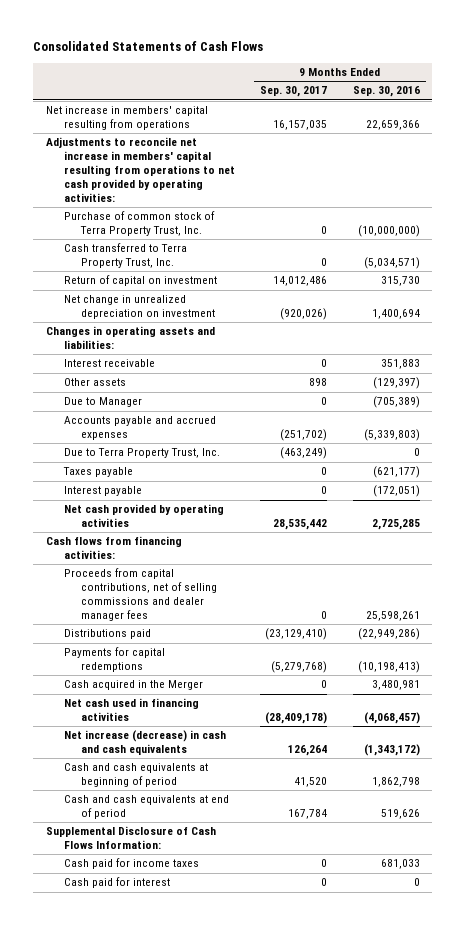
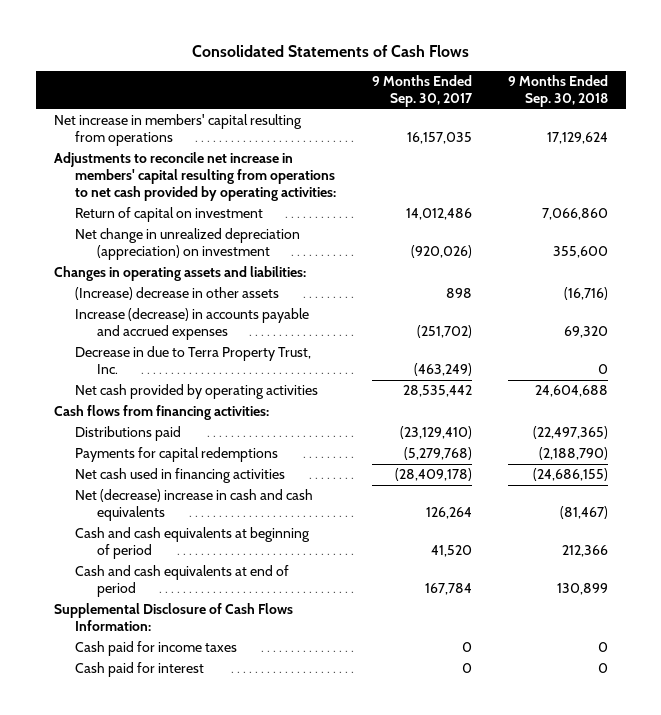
[352,86,420,98] Sep. 30, 2016 -> none
none -> [507,75,608,108] 9 Months Ended Sep. 30, 2018
[63,211,215,237] Purchase of common stock of Terra Property Trust, Inc. -> none
[63,243,187,269] Cash transferred to Terra Property Trust, Inc. -> none
[63,295,216,320] Net change in unrealized depreciation on investment -> [75,228,301,261] Net change in unrealized depreciation (appreciation) on investment
[63,359,155,368] Interest receivable -> none
[63,397,142,408] Due to Manager -> none
[62,467,133,478] Taxes payable -> none
[63,486,142,497] Interest payable -> none
[63,378,126,387] Other assets -> [75,287,280,301] (Increase) decrease in other assets
[63,416,216,441] Accounts payable and accrued expenses -> [75,308,310,341] Increase (decrease) in accounts payable and accrued expenses
[63,448,220,459] Due to Terra Property Trust, Inc. -> [75,346,312,375] Decrease in due to Terra Property Trust, Inc.
[63,568,218,622] Proceeds from capital contributions, net of selling commissions and dealer manager fees -> none
[63,680,203,691] Cash acquired in the Merger -> none
[63,730,226,756] Net increase (decrease) in cash and cash equivalents -> [75,489,314,522] Net (decrease) increase in cash and cash equivalents

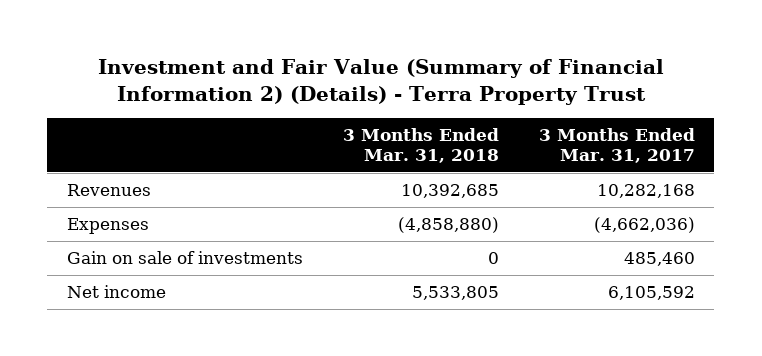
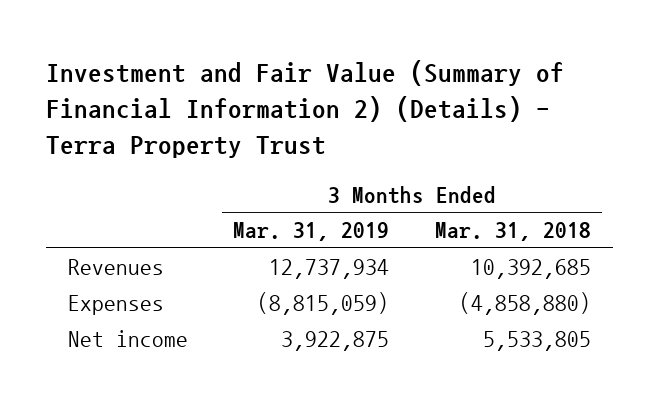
[538,127,695,164] 3 Months Ended Mar. 31, 2017 -> none
none -> [233,222,390,242] Mar. 31, 2019
[67,251,304,265] Gain on sale of investments -> none

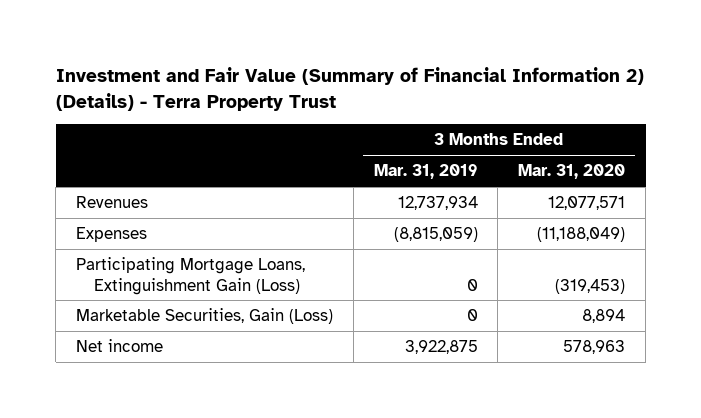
[434,222,591,242] Mar. 31, 2018 -> none
none -> [518,164,626,180] Mar. 31, 2020
none -> [75,257,305,295] Participating Mortgage Loans, Extinguishment Gain (Loss)
none -> [75,308,333,325] Marketable Securities, Gain (Loss)

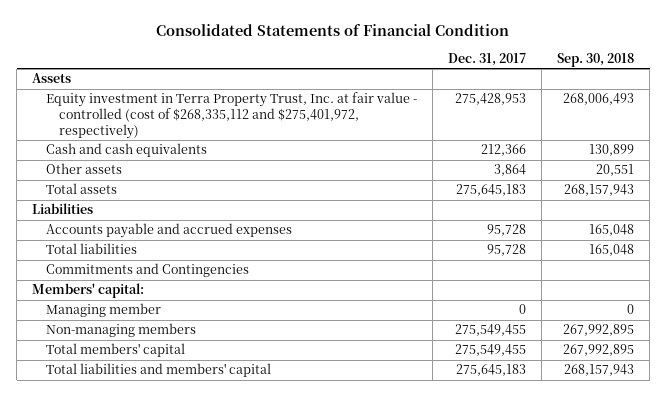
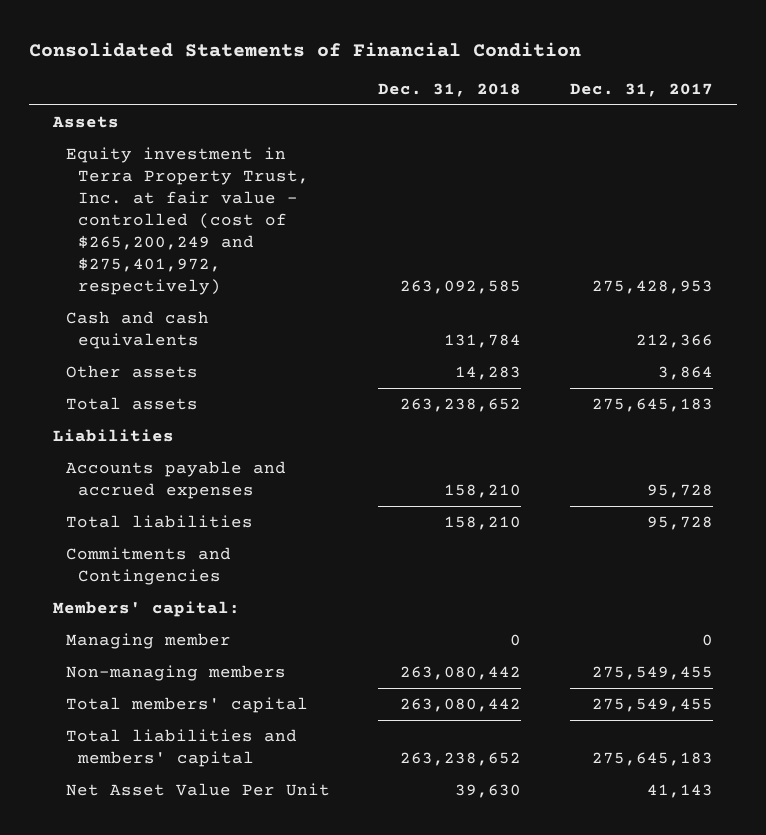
[556,52,634,67] Sep. 30, 2018 -> none
none -> [378,83,522,98] Dec. 31, 2018
[45,92,417,139] Equity investment in Terra Property Trust, Inc. at fair value - controlled (cost of $268,335,112 and $275,401,972, respectively) -> [65,146,310,295] Equity investment in Terra Property Trust, Inc. at fair value - controlled (cost of $265,200,249 and $275,401,972, respectively)
none -> [65,782,330,796] Net Asset Value Per Unit

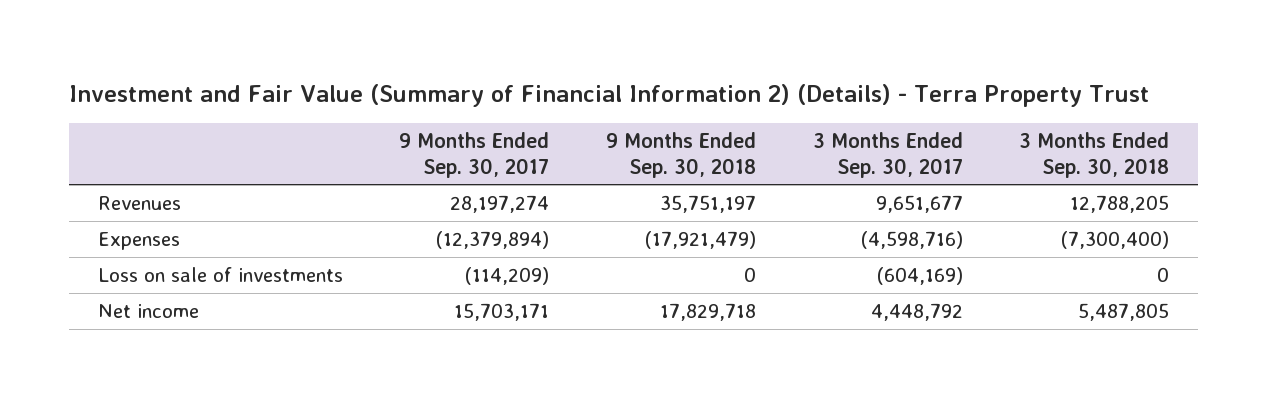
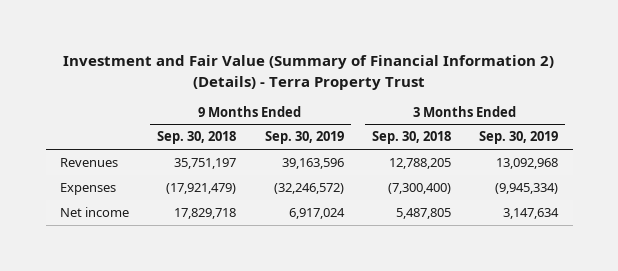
[399,132,550,178] 9 Months Ended Sep. 30, 2017 -> none
[812,132,963,178] 3 Months Ended Sep. 30, 2017 -> none
none -> [264,131,344,145] Sep. 30, 2019
none -> [479,131,559,145] Sep. 30, 2019
[97,267,343,283] Loss on sale of investments -> none

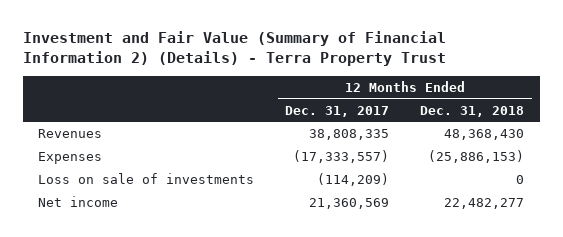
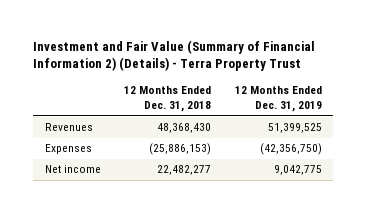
[285,105,390,117] Dec. 31, 2017 -> none
none -> [234,86,322,113] 12 Months Ended Dec. 31, 2019
[38,173,255,185] Loss on sale of investments -> none

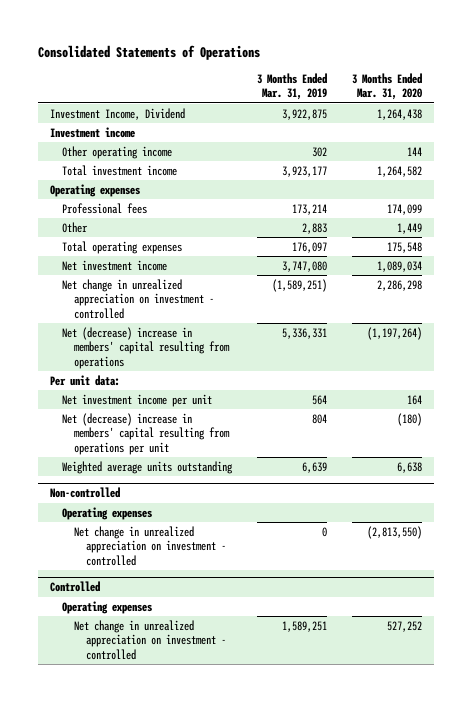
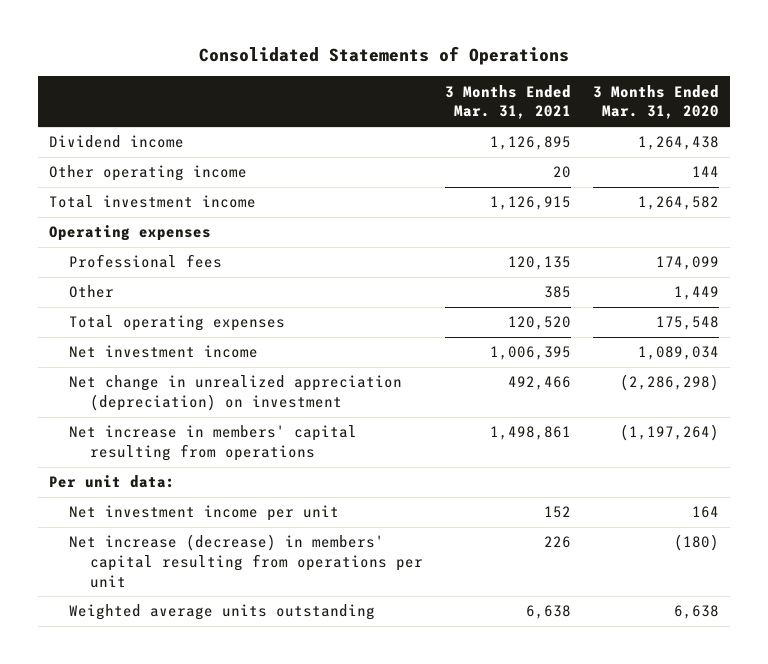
[256,72,327,101] 3 Months Ended Mar. 31, 2019 -> none
none -> [444,84,571,120] 3 Months Ended Mar. 31, 2021
[50,126,136,138] Investment income -> none
[50,107,186,120] Investment Income, Dividend -> [48,135,184,149] Dividend income
[62,278,215,319] Net change in unrealized appreciation on investment - controlled -> [69,375,403,411] Net change in unrealized appreciation (depreciation) on investment
[376,279,422,291] 2,286,298 -> [620,374,720,392] (2,286,298)
[62,326,231,369] Net (decrease) increase in members' capital resulting from operations -> [69,425,358,461] Net increase in members' capital resulting from operations
[62,412,231,455] Net (decrease) increase in members' capital resulting from operations per unit -> [69,534,423,588] Net increase (decrease) in members' capital resulting from operations per unit
[50,487,121,499] Non-controlled -> none
[62,506,153,520] Operating expenses -> none
[74,525,227,566] Net change in unrealized appreciation on investment - controlled -> none
[50,581,101,593] Controlled -> none
[62,600,153,614] Operating expenses -> none
[74,619,227,660] Net change in unrealized appreciation on investment - controlled -> none

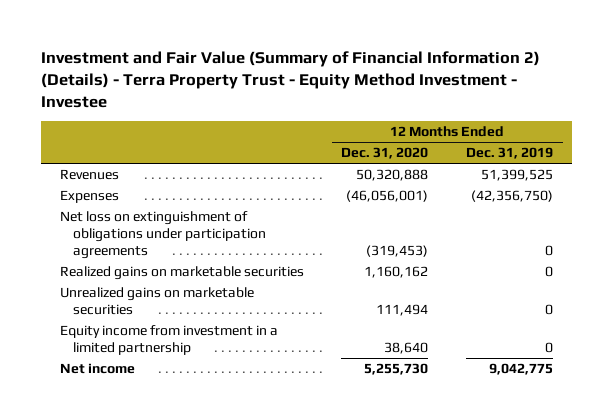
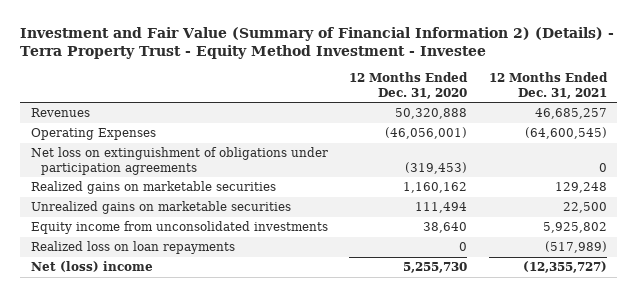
[466,147,554,160] Dec. 31, 2019 -> none
none -> [488,72,608,99] 12 Months Ended Dec. 31, 2021
[59,190,119,204] Expenses -> [30,128,156,141] Operating Expenses
[59,325,278,355] Equity income from investment in a limited partnership -> [30,221,328,235] Equity income from unconsolidated investments
none -> [30,241,235,255] Realized loss on loan repayments
[59,363,135,375] Net income -> [30,261,153,273] Net (loss) income

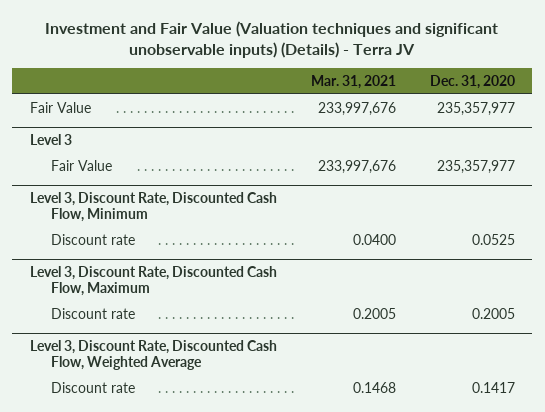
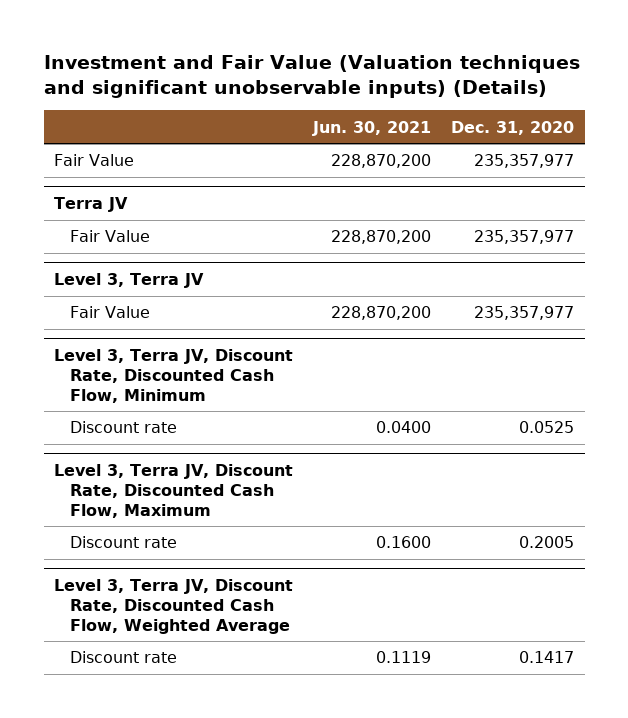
[45,20,499,58] Investment and Fair Value (Valuation techniques and significant unobservable inputs) (Details) - Terra JV -> [43,55,580,99] Investment and Fair Value (Valuation techniques and significant unobservable inputs) (Details)
[310,74,396,89] Mar. 31, 2021 -> none
none -> [312,120,432,136] Jun. 30, 2021
[29,134,72,146] Level 3 -> none
none -> [54,197,129,213] Terra JV
none -> [54,273,205,289] Level 3, Terra JV
none -> [70,306,151,319] Fair Value
[29,192,277,223] Level 3, Discount Rate, Discounted Cash Flow, Minimum -> [54,349,294,403] Level 3, Terra JV, Discount Rate, Discounted Cash Flow, Minimum
[29,266,277,297] Level 3, Discount Rate, Discounted Cash Flow, Maximum -> [54,464,294,518] Level 3, Terra JV, Discount Rate, Discounted Cash Flow, Maximum
[29,340,277,371] Level 3, Discount Rate, Discounted Cash Flow, Weighted Average -> [54,579,294,634] Level 3, Terra JV, Discount Rate, Discounted Cash Flow, Weighted Average

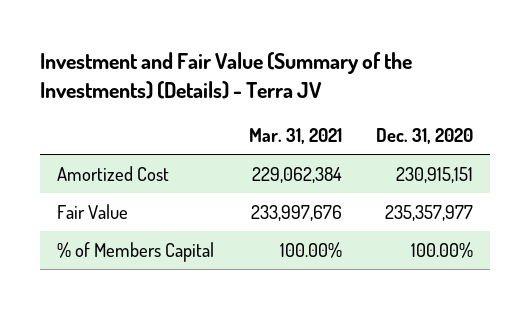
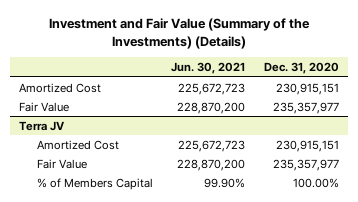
[40,51,413,99] Investment and Fair Value (Summary of the Investments) (Details) - Terra JV -> [48,18,310,49] Investment and Fair Value (Summary of the Investments) (Details)
[248,128,342,145] Mar. 31, 2021 -> none
none -> [171,62,246,75] Jun. 30, 2021
none -> [19,120,66,131] Terra JV
none -> [36,139,119,150] Amortized Cost
none -> [36,158,87,169] Fair Value

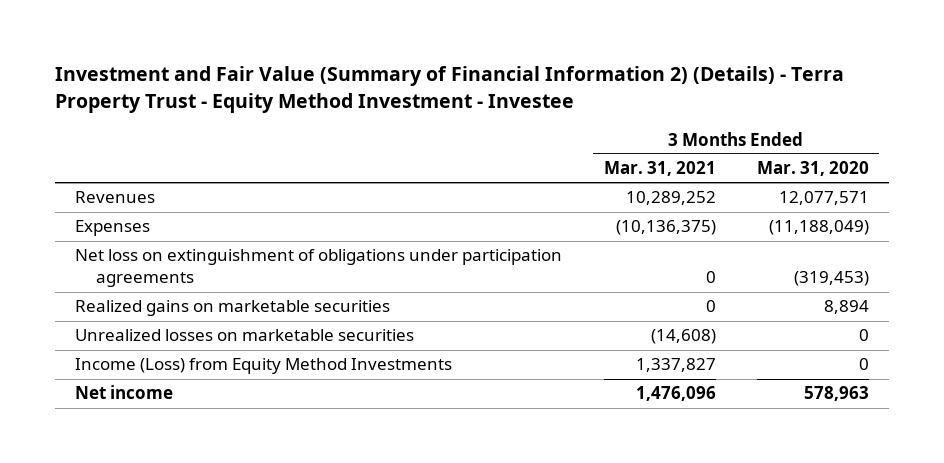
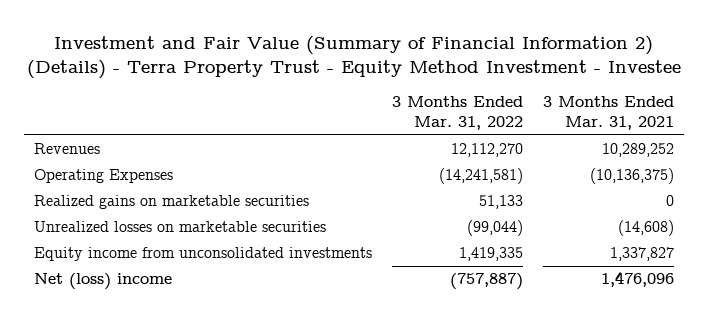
[756,161,869,177] Mar. 31, 2020 -> none
none -> [392,96,524,131] 3 Months Ended Mar. 31, 2022
[75,249,563,288] Net loss on extinguishment of obligations under participation agreements -> none
[75,220,151,237] Expenses -> [34,169,174,184] Operating Expenses
[75,358,453,375] Income (Loss) from Equity Method Investments -> [34,247,373,262] Equity income from unconsolidated investments
[75,385,174,400] Net income -> [34,273,173,291] Net (loss) income

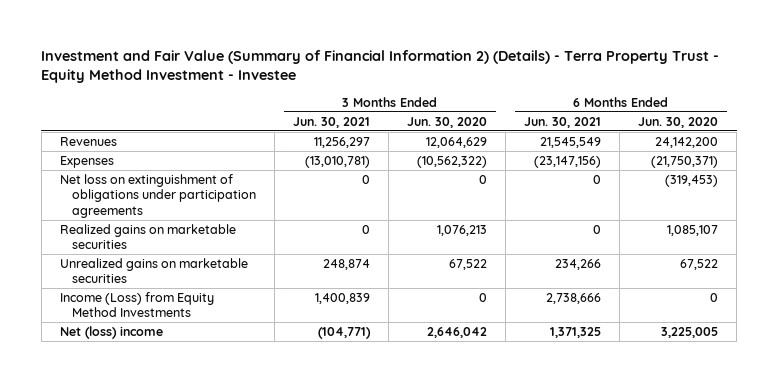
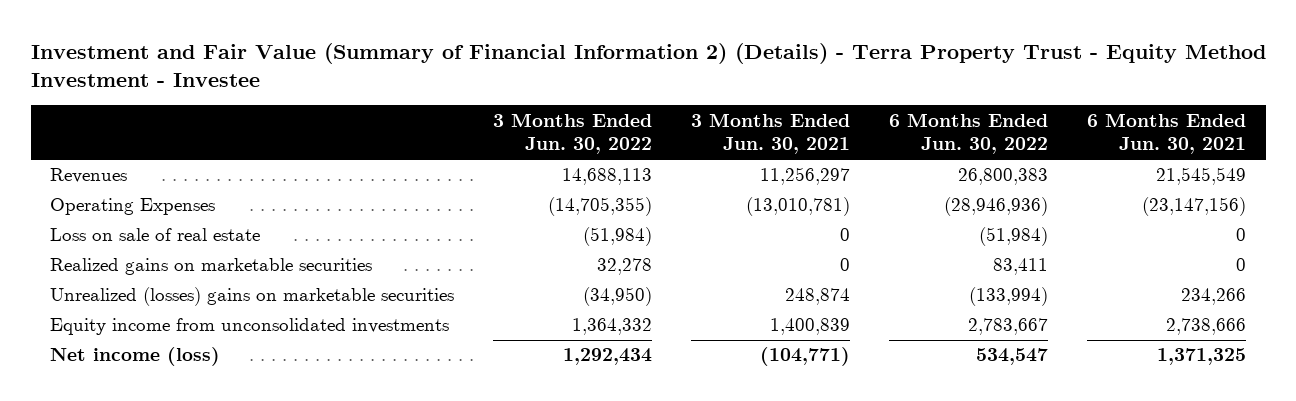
[407,116,488,128] Jun. 30, 2020 -> none
[638,116,719,128] Jun. 30, 2020 -> none
none -> [493,112,653,155] 3 Months Ended Jun. 30, 2022
none -> [889,112,1049,155] 6 Months Ended Jun. 30, 2022
[59,173,257,218] Net loss on extinguishment of obligations under participation agreements -> none
[59,155,114,168] Expenses -> [50,198,216,216] Operating Expenses
none -> [50,228,261,242] Loss on sale of real estate
[59,257,248,284] Unrealized gains on marketable securities -> [50,287,455,307] Unrealized (losses) gains on marketable securities
[59,291,214,318] Income (Loss) from Equity Method Investments -> [50,318,450,336] Equity income from unconsolidated investments
[59,325,163,339] Net (loss) income -> [50,347,221,367] Net income (loss)

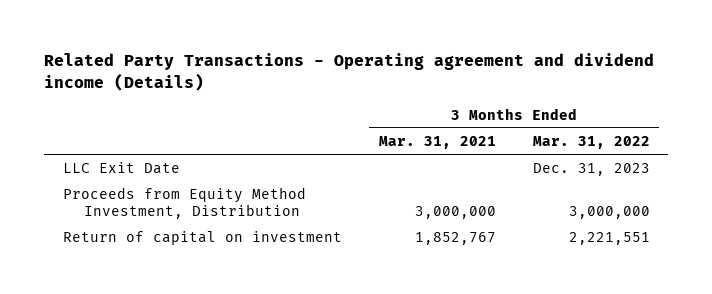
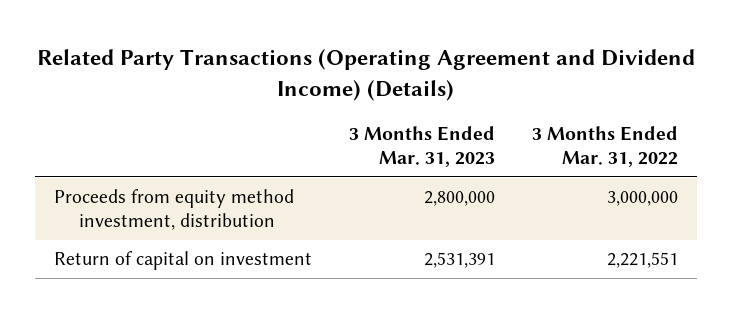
[44,52,655,91] Related Party Transactions - Operating agreement and dividend income (Details) -> [37,49,696,101] Related Party Transactions (Operating Agreement and Dividend Income) (Details)
[378,136,496,150] Mar. 31, 2021 -> none
none -> [349,126,496,167] 3 Months Ended Mar. 31, 2023
[62,162,180,175] LLC Exit Date -> none
[62,187,306,219] Proceeds from Equity Method Investment, Distribution -> [53,189,294,230] Proceeds from equity method investment, distribution

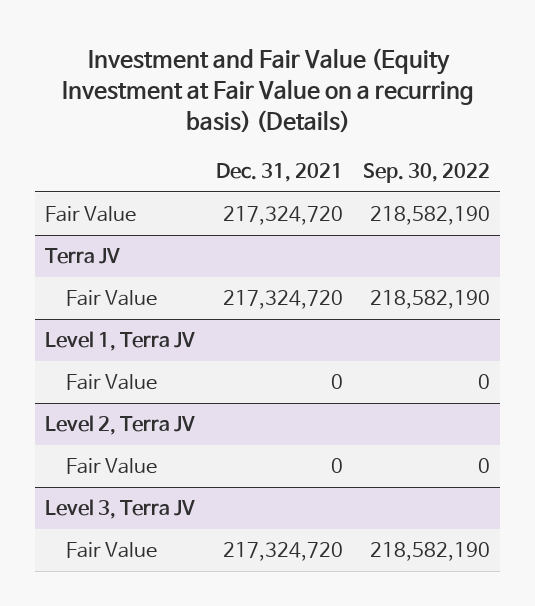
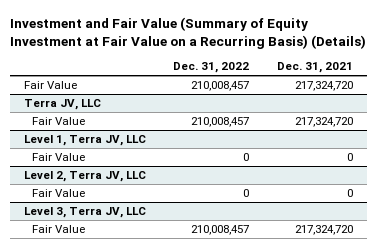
[61,47,474,134] Investment and Fair Value (Equity Investment at Fair Value on a recurring basis) (Details) -> [9,16,366,49] Investment and Fair Value (Summary of Equity Investment at Fair Value on a Recurring Basis) (Details)
[362,162,490,183] Sep. 30, 2022 -> none
none -> [173,62,250,74] Dec. 31, 2022
[45,248,121,265] Terra JV -> [23,99,101,111] Terra JV, LLC
[45,331,196,352] Level 1, Terra JV -> [23,135,146,147] Level 1, Terra JV, LLC
[45,415,196,436] Level 2, Terra JV -> [23,171,146,183] Level 2, Terra JV, LLC
[45,499,196,520] Level 3, Terra JV -> [23,207,146,219] Level 3, Terra JV, LLC

